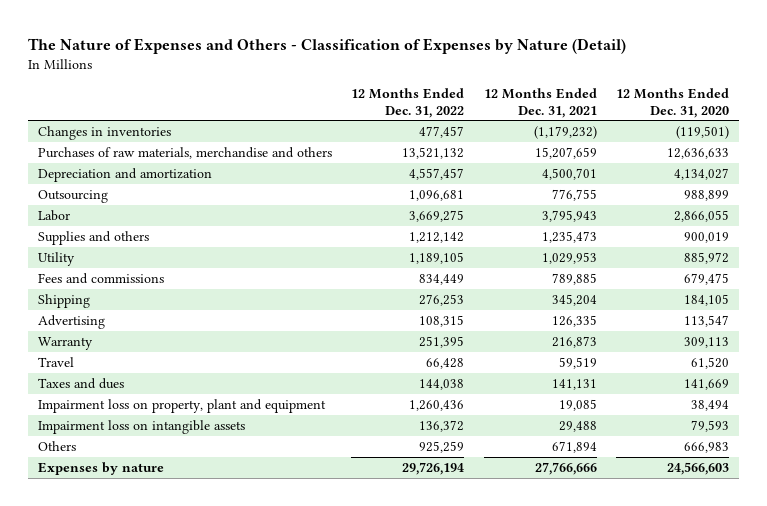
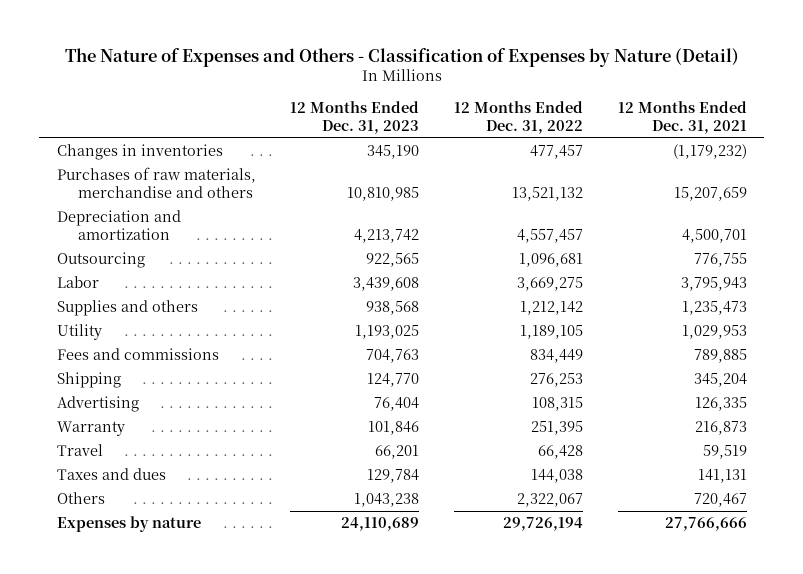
[616,87,730,118] 12 Months Ended Dec. 31, 2020 -> none
none -> [290,101,420,135] 12 Months Ended Dec. 31, 2023
[38,398,327,413] Impairment loss on property, plant and equipment -> none
[38,419,246,434] Impairment loss on intangible assets -> none
[419,440,465,453] 925,259 -> [517,493,584,508] 2,322,067
[551,440,597,453] 671,894 -> [693,493,747,508] 720,467

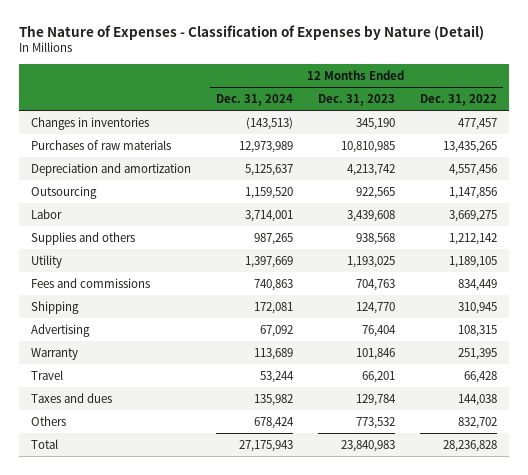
[64,47,739,67] The Nature of Expenses and Others - Classification of Expenses by Nature (Detail) -> [18,24,484,40] The Nature of Expenses - Classification of Expenses by Nature (Detail)
[617,101,747,135] 12 Months Ended Dec. 31, 2021 -> none
none -> [215,94,293,107] Dec. 31, 2024
[56,167,256,199] Purchases of raw materials, merchandise and others -> [31,139,172,150] Purchases of raw materials
[512,187,584,202] 13,521,132 -> [442,140,497,153] 13,435,265
[517,229,584,244] 4,557,457 -> [448,163,497,176] 4,557,456
[519,253,584,268] 1,096,681 -> [448,186,497,199] 1,147,856
[530,373,584,388] 276,253 -> [457,301,497,314] 310,945
[56,516,201,533] Expenses by nature -> none
[354,493,420,508] 1,043,238 -> [355,416,395,429] 773,532
[517,493,584,508] 2,322,067 -> [457,416,497,429] 832,702
none -> [31,438,59,449] Total

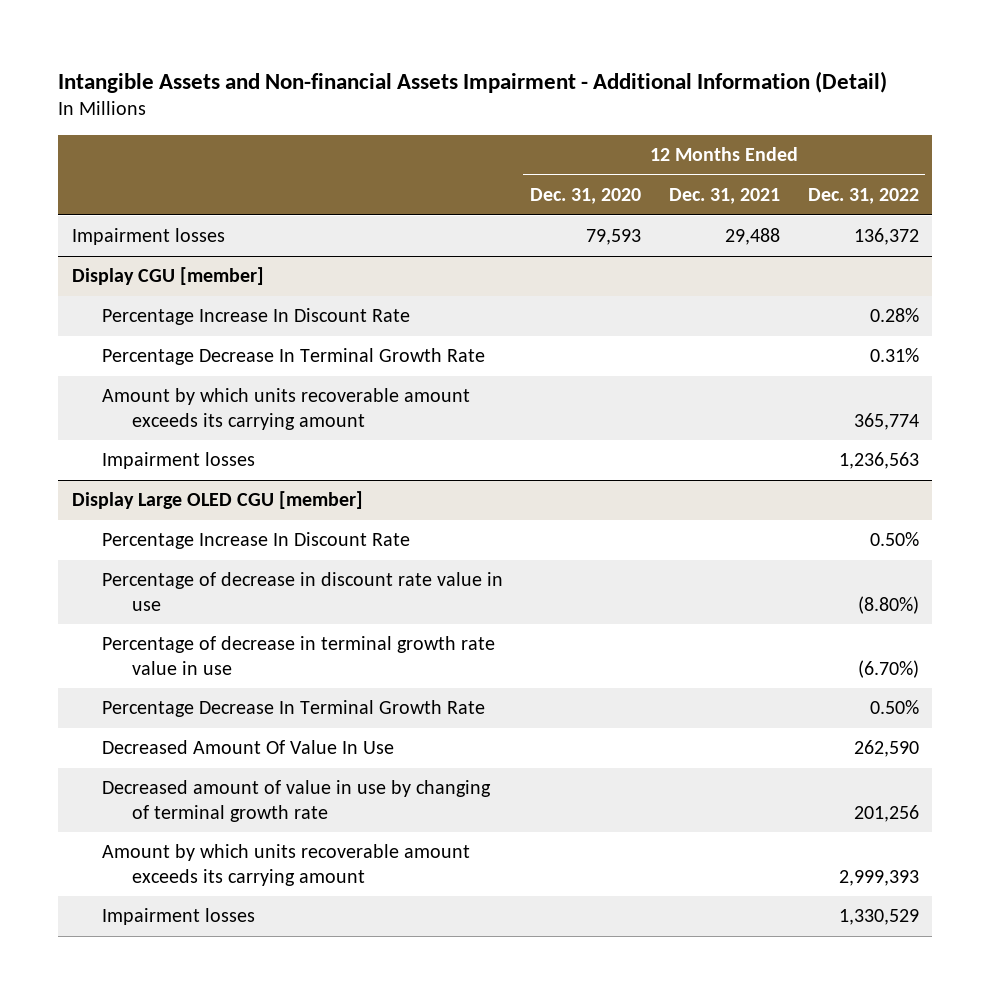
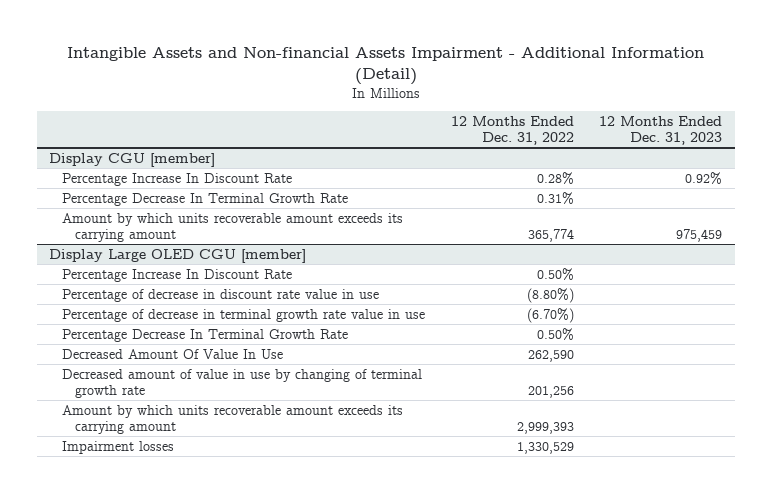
[530,188,642,205] Dec. 31, 2020 -> none
[668,188,780,205] Dec. 31, 2021 -> none
none -> [599,116,723,146] 12 Months Ended Dec. 31, 2023
[71,228,225,246] Impairment losses -> none
[101,452,255,470] Impairment losses -> none

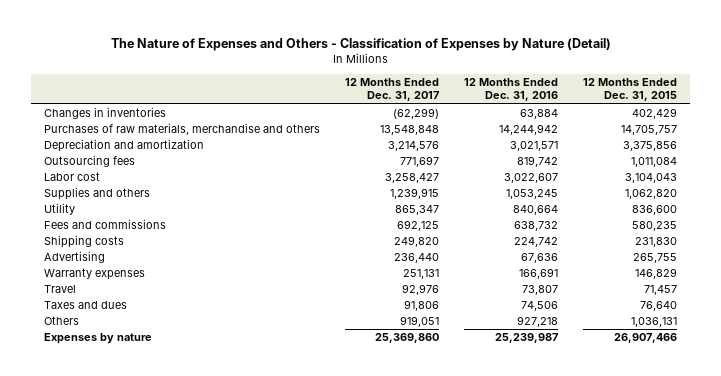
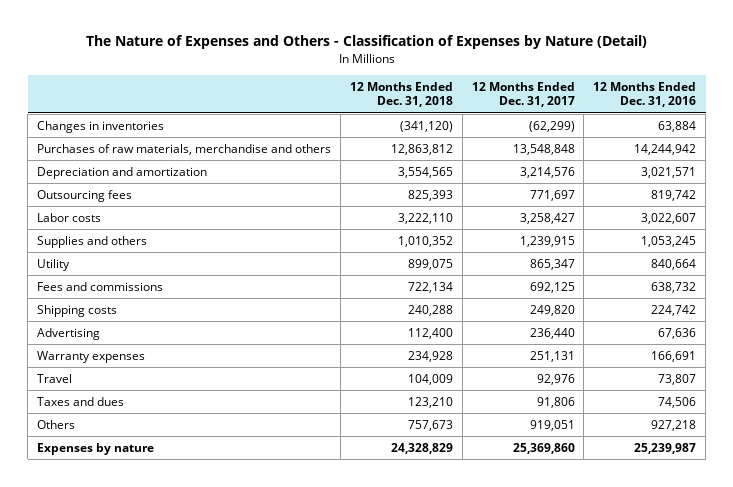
[583,78,678,102] 12 Months Ended Dec. 31, 2015 -> none
none -> [349,81,453,108] 12 Months Ended Dec. 31, 2018
[43,172,100,182] Labor cost -> [36,212,101,222] Labor costs

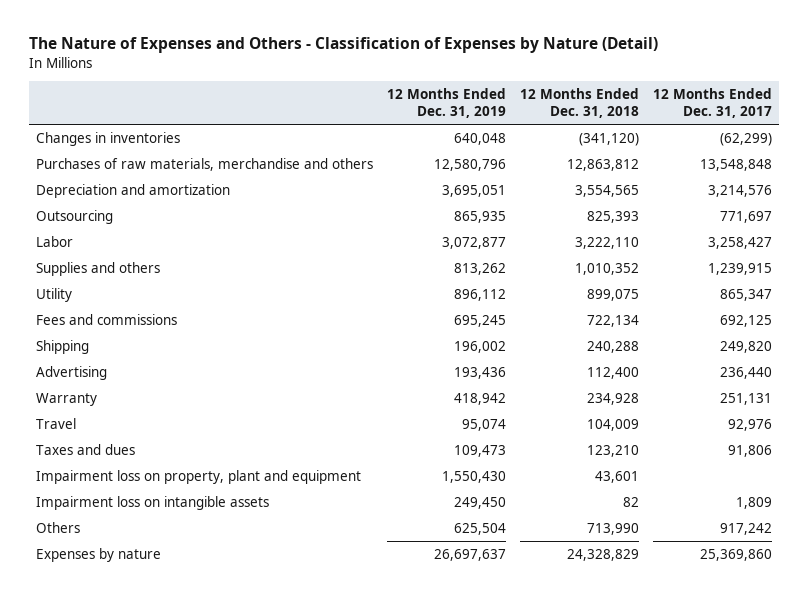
[593,81,697,108] 12 Months Ended Dec. 31, 2016 -> none
none -> [386,88,506,118] 12 Months Ended Dec. 31, 2019
[36,189,132,202] Outsourcing fees -> [35,210,113,225] Outsourcing
[36,212,101,222] Labor costs -> [35,236,73,248] Labor
[36,304,117,317] Shipping costs -> [35,340,89,355] Shipping
[36,350,145,363] Warranty expenses -> [35,393,97,407] Warranty
none -> [35,470,361,485] Impairment loss on property, plant and equipment
none -> [35,496,269,511] Impairment loss on intangible assets
[407,419,453,431] 757,673 -> [586,523,639,536] 713,990
[529,419,575,431] 919,051 -> [720,523,773,536] 917,242

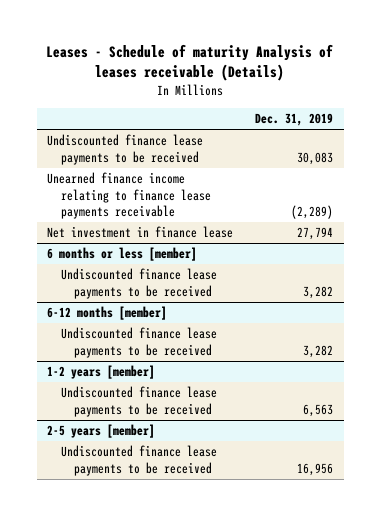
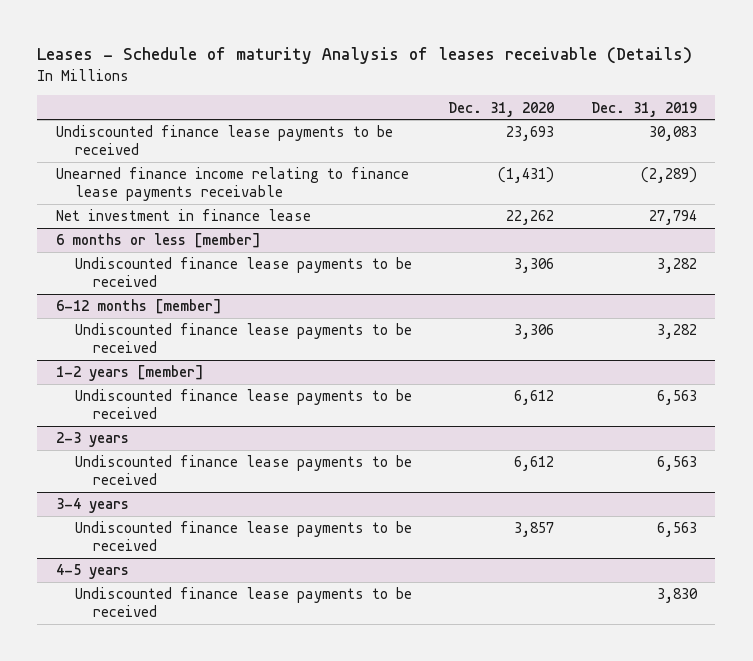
none -> [448,101,555,117] Dec. 31, 2020
[47,424,156,439] 2-5 years [member] -> none
none -> [55,432,129,448] 2-3 years
[297,462,334,476] 16,956 -> [656,456,697,472] 6,563
none -> [55,498,129,514] 3-4 years
none -> [74,521,412,552] Undiscounted finance lease payments to be received
none -> [55,564,129,580] 4-5 years
none -> [74,587,412,618] Undiscounted finance lease payments to be received

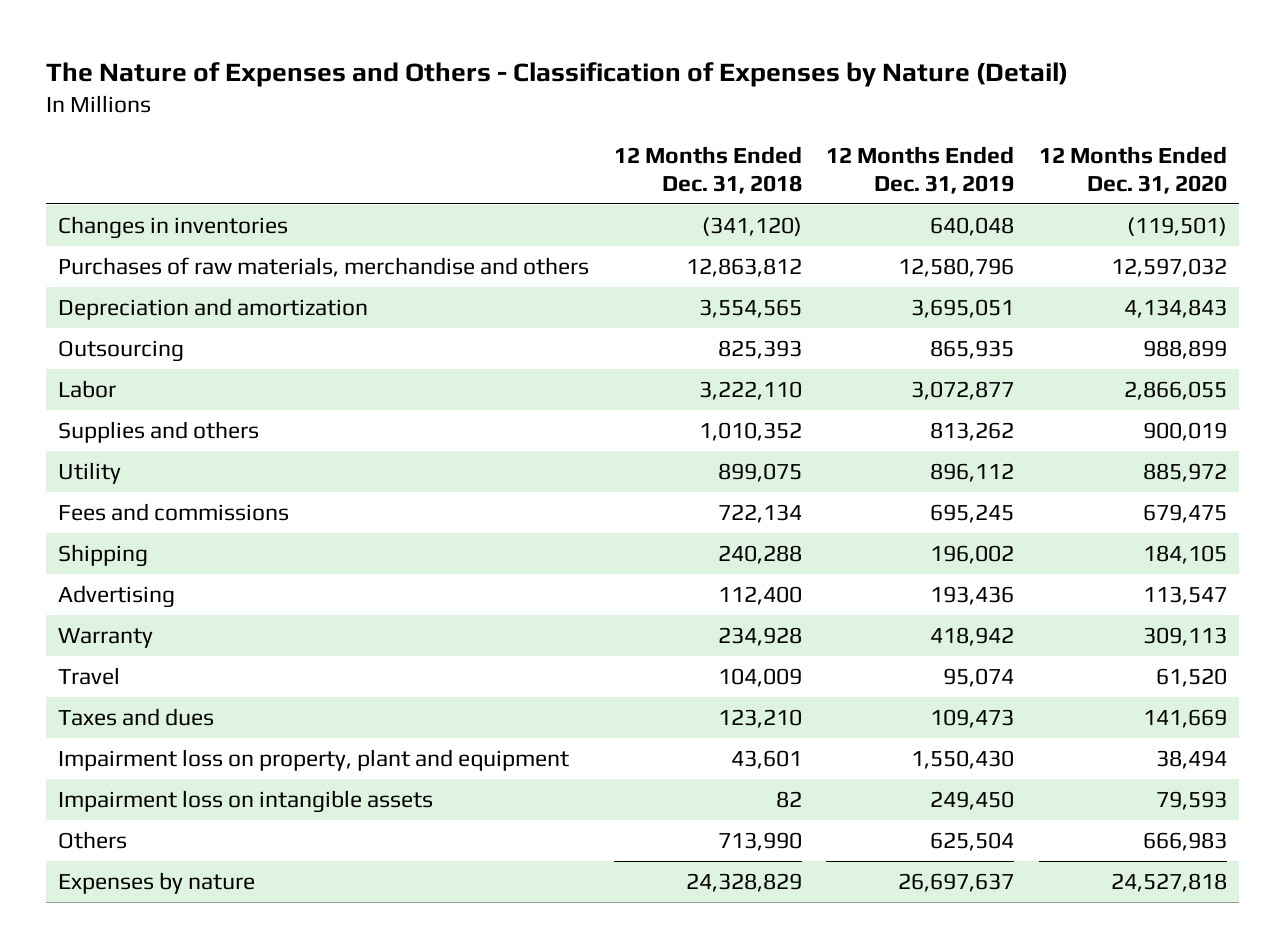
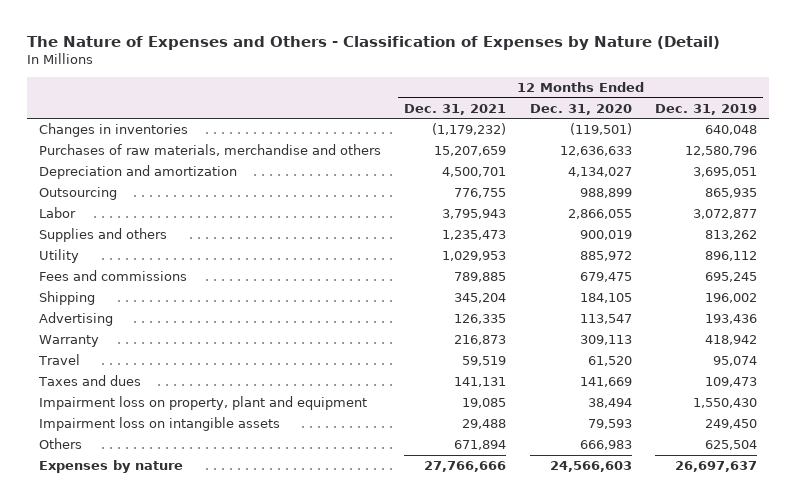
[613,145,802,194] 12 Months Ended Dec. 31, 2018 -> none
none -> [404,103,507,115] Dec. 31, 2021
[1110,257,1227,277] 12,597,032 -> [559,145,632,156] 12,636,633
[1123,298,1227,318] 4,134,843 -> [567,166,632,177] 4,134,027
[1110,872,1227,892] 24,527,818 -> [549,460,632,472] 24,566,603

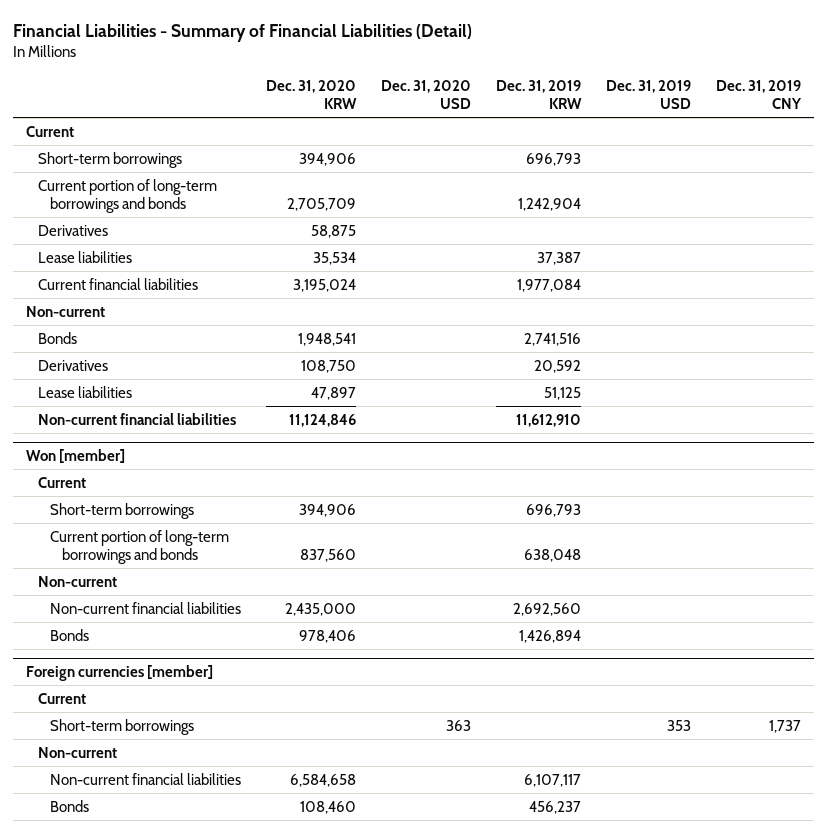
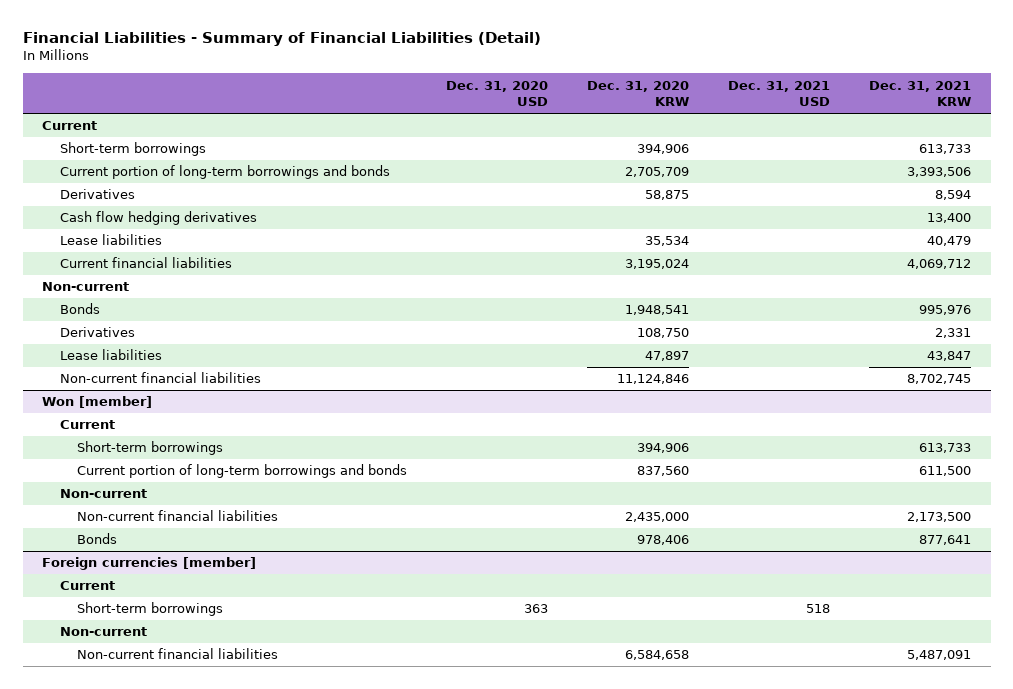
[496,79,583,110] Dec. 31, 2019 KRW -> none
[606,79,692,110] Dec. 31, 2019 USD -> none
[716,79,803,110] Dec. 31, 2019 CNY -> none
none -> [728,80,831,107] Dec. 31, 2021 USD
none -> [869,80,972,107] Dec. 31, 2021 KRW
none -> [59,211,257,226] Cash flow hedging derivatives
[49,799,89,812] Bonds -> none

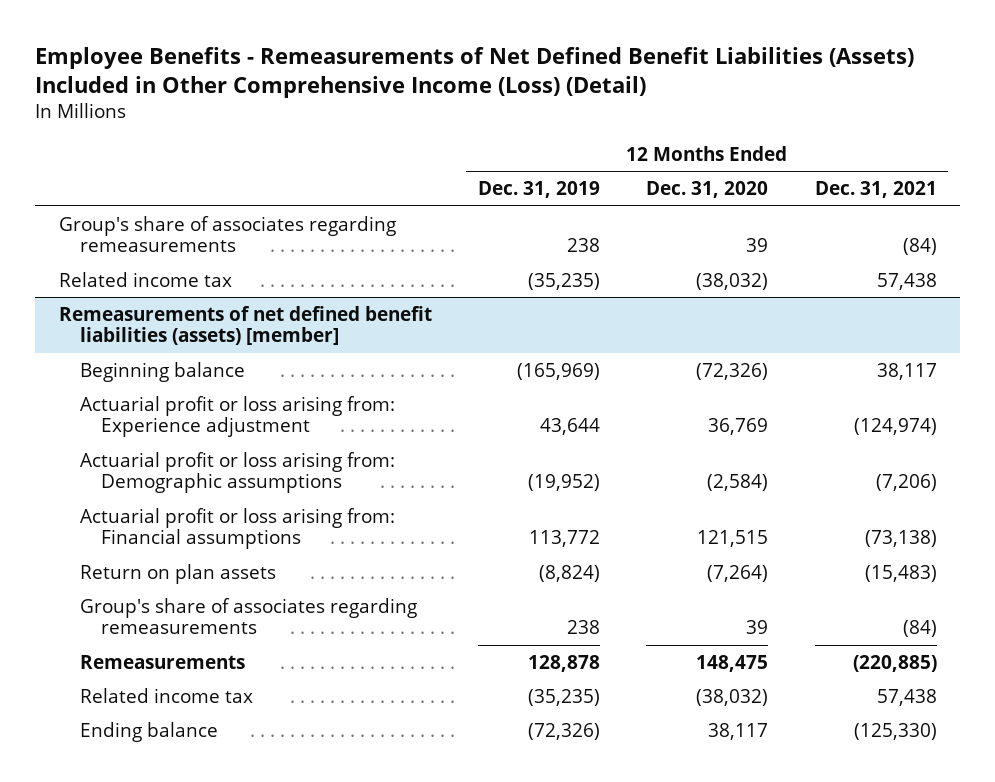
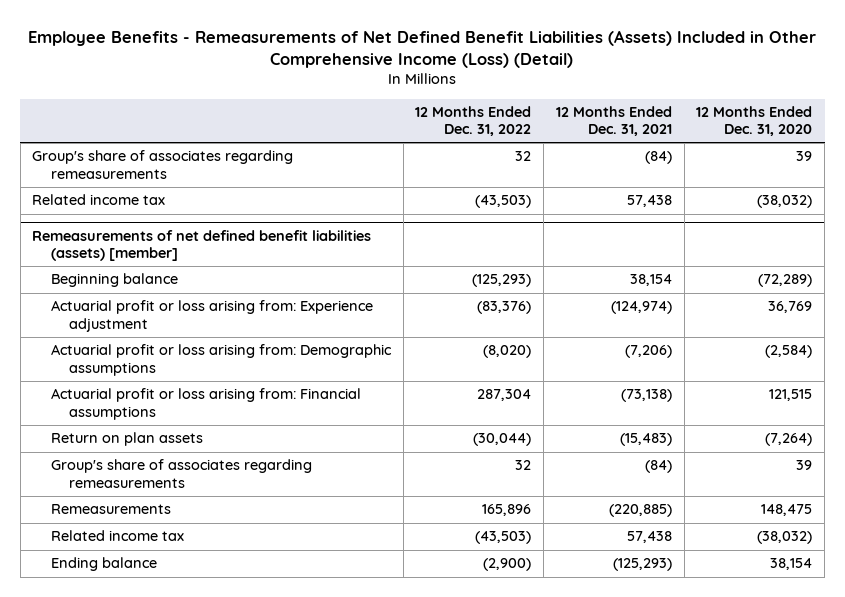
[477,180,600,198] Dec. 31, 2019 -> none
none -> [415,106,532,137] 12 Months Ended Dec. 31, 2022
[696,362,769,380] (72,326) -> [758,274,813,288] (72,289)
[876,362,937,380] 38,117 -> [629,274,672,287] 38,154
[708,722,769,740] 38,117 -> [770,558,813,571] 38,154
[853,722,937,740] (125,330) -> [612,558,672,572] (125,293)

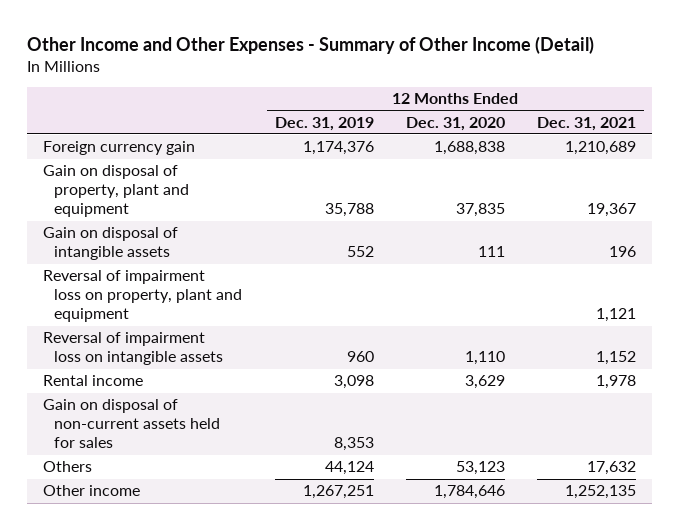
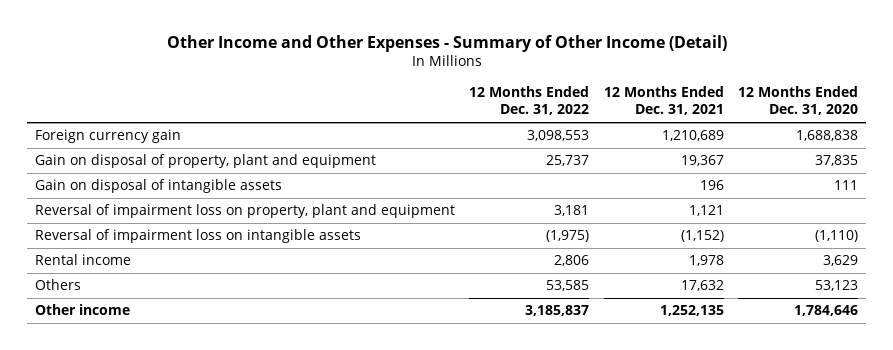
[274,116,374,131] Dec. 31, 2019 -> none
none -> [469,86,590,116] 12 Months Ended Dec. 31, 2022
[464,351,505,366] 1,110 -> [815,230,859,243] (1,110)
[595,351,636,366] 1,152 -> [680,230,724,243] (1,152)
[43,399,221,449] Gain on disposal of non-current assets held for sales -> none

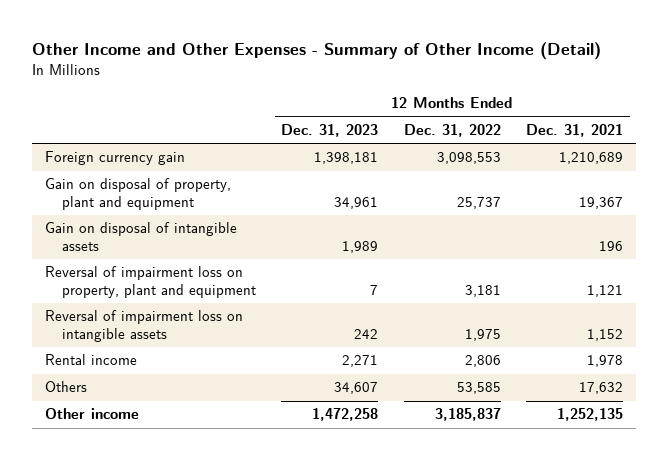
[738,86,859,116] 12 Months Ended Dec. 31, 2020 -> none
none -> [281,124,379,138] Dec. 31, 2023
[546,230,590,243] (1,975) -> [464,328,501,341] 1,975
[680,230,724,243] (1,152) -> [587,328,624,341] 1,152

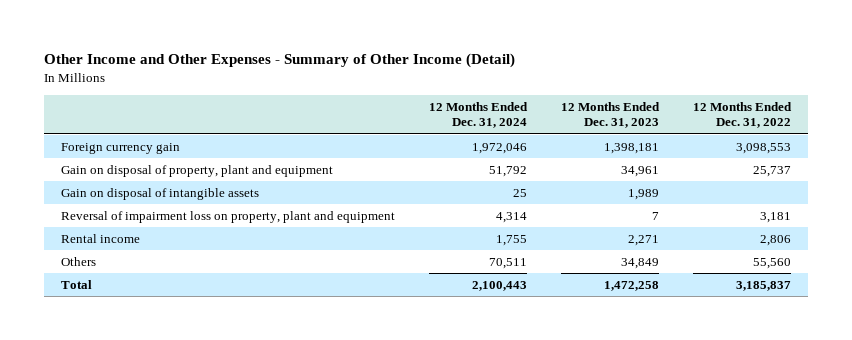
[526,124,624,138] Dec. 31, 2021 -> none
none -> [428,101,528,129] 12 Months Ended Dec. 31, 2024
[45,310,244,342] Reversal of impairment loss on intangible assets -> none
[334,382,379,395] 34,607 -> [620,257,659,269] 34,849
[456,382,501,395] 53,585 -> [752,257,791,269] 55,560
[45,408,140,420] Other income -> [60,279,92,289] Total

